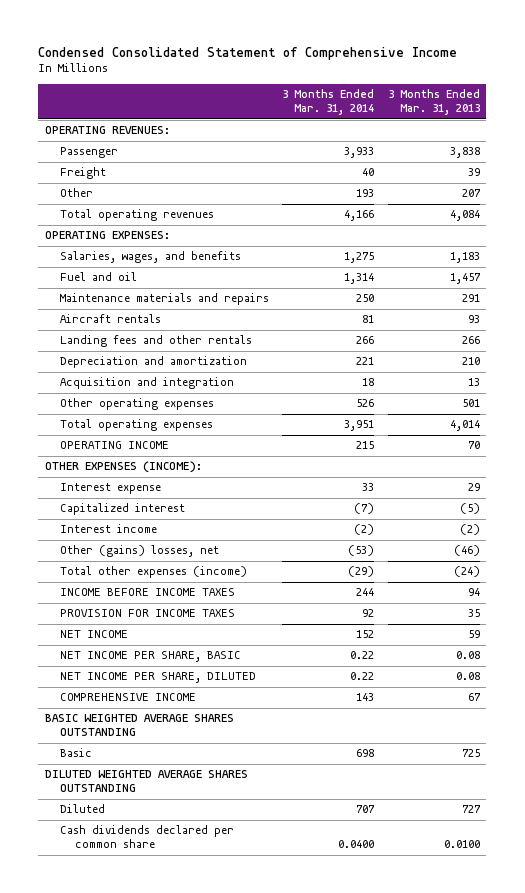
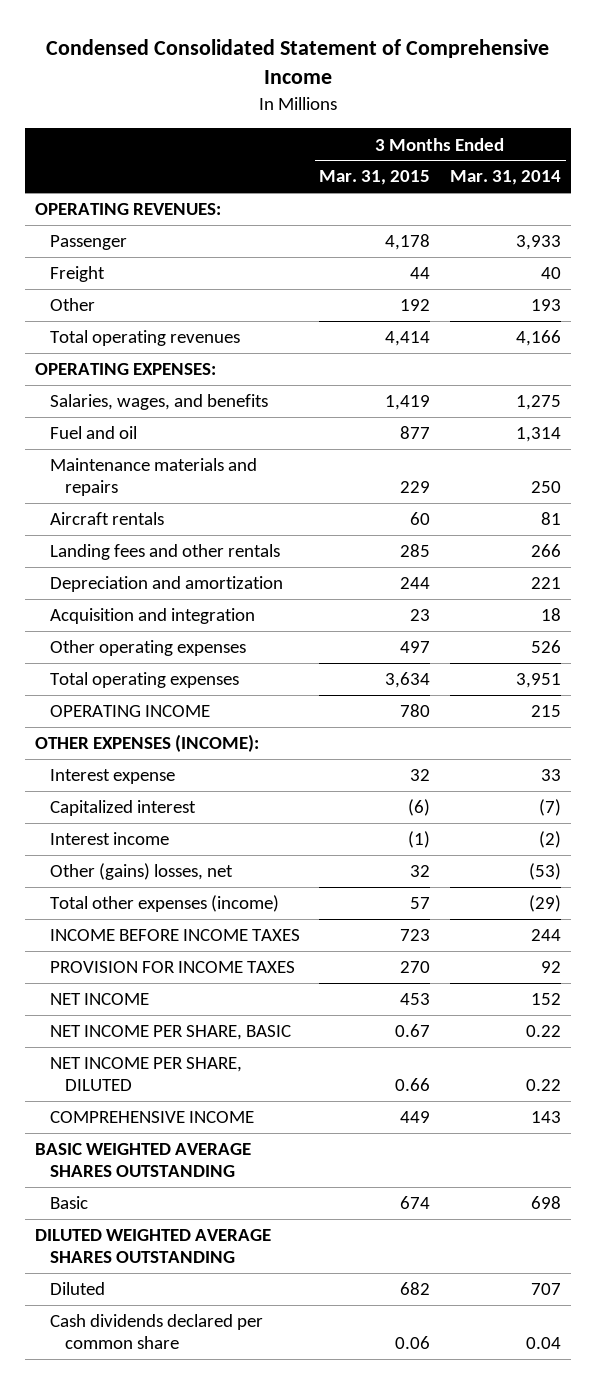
[387,89,480,116] 3 Months Ended Mar. 31, 2013 -> none
none -> [319,170,431,186] Mar. 31, 2015
[338,840,375,849] 0.0400 -> [525,1337,561,1350] 0.04

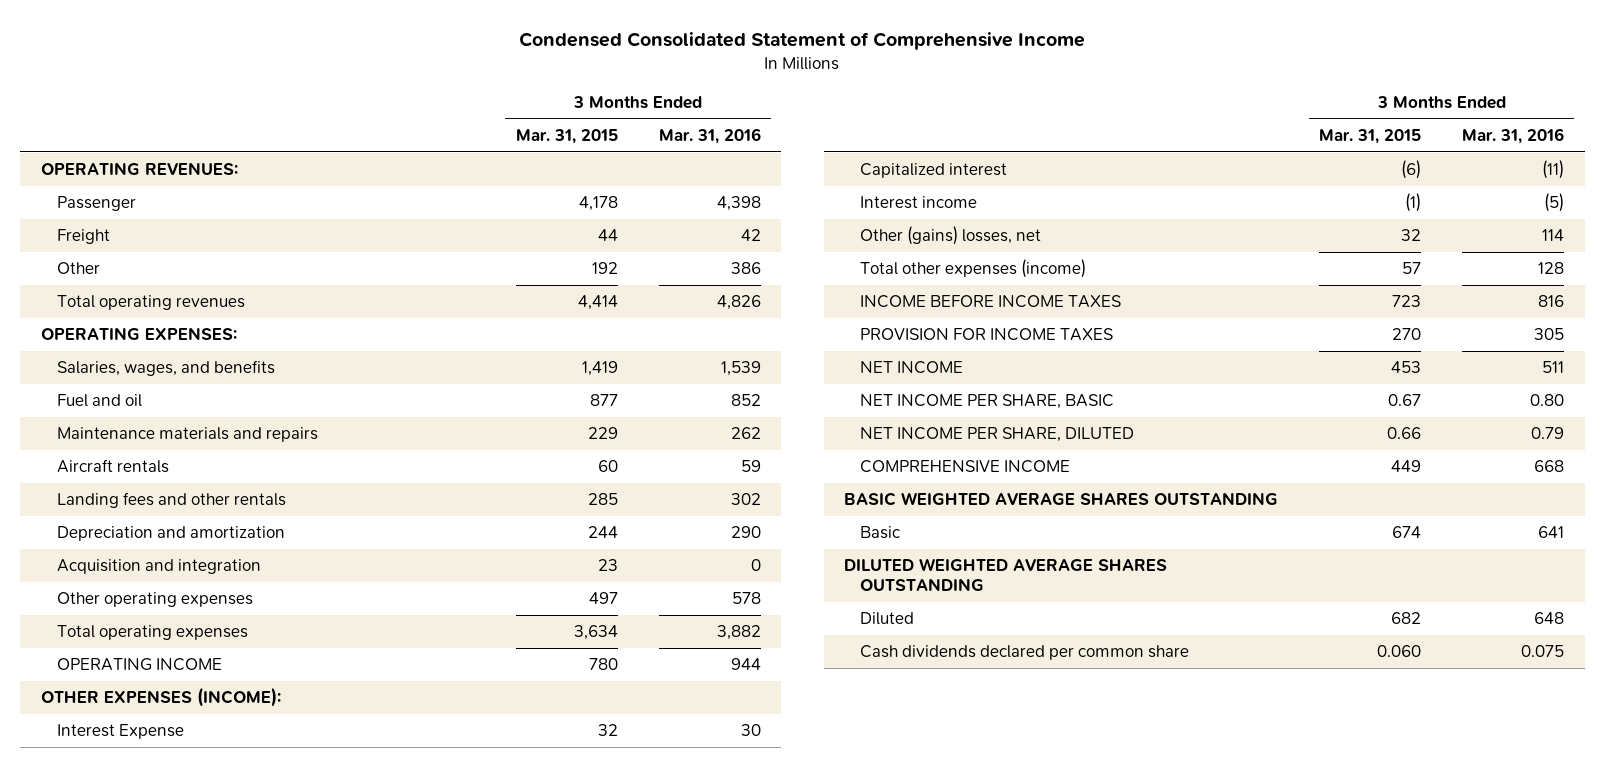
[449,170,561,186] Mar. 31, 2014 -> none
none -> [658,128,761,145] Mar. 31, 2016
[49,769,175,785] Interest expense -> [56,724,184,740] Interest Expense
[395,1336,431,1350] 0.06 -> [1377,645,1422,658] 0.060

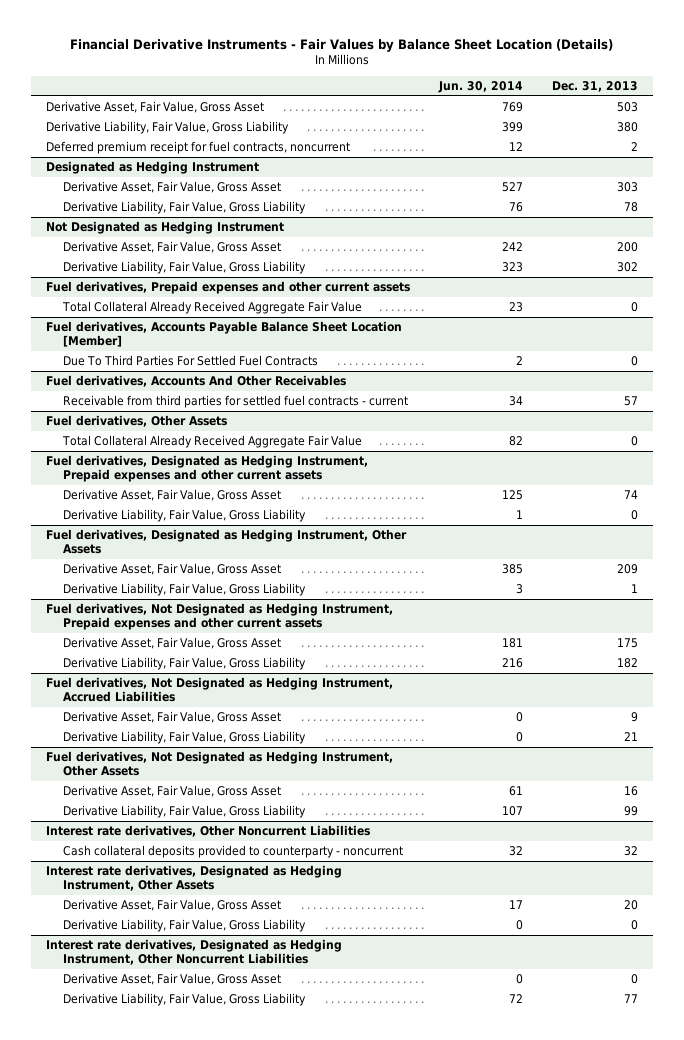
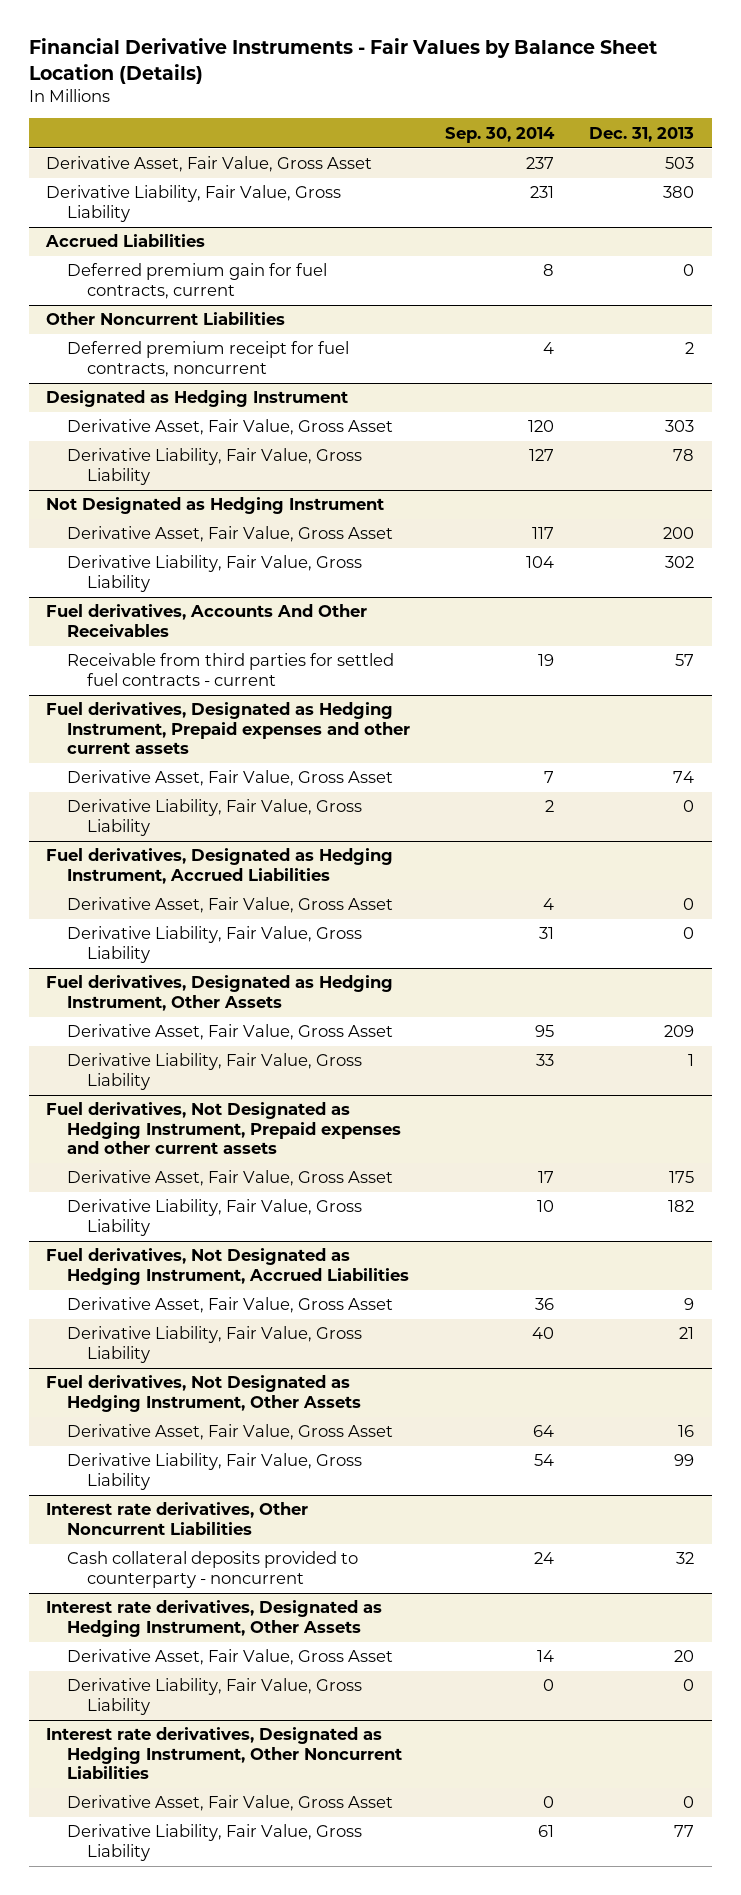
[437,80,523,93] Jun. 30, 2014 -> none
none -> [445,126,556,143] Sep. 30, 2014
none -> [45,234,206,248] Accrued Liabilities
none -> [66,263,327,299] Deferred premium gain for fuel contracts, current
none -> [46,312,286,326] Other Noncurrent Liabilities
[45,281,410,295] Fuel derivatives, Prepaid expenses and other current assets -> none
[61,301,362,315] Total Collateral Already Received Aggregate Fair Value -> none
[45,321,402,348] Fuel derivatives, Accounts Payable Balance Sheet Location [Member] -> none
[62,355,318,367] Due To Third Parties For Settled Fuel Contracts -> none
[45,415,227,428] Fuel derivatives, Other Assets -> none
[61,435,362,449] Total Collateral Already Received Aggregate Fair Value -> none
none -> [46,848,394,884] Fuel derivatives, Designated as Hedging Instrument, Accrued Liabilities
none -> [66,897,393,914] Derivative Asset, Fair Value, Gross Asset
none -> [66,926,362,963] Derivative Liability, Fair Value, Gross Liability

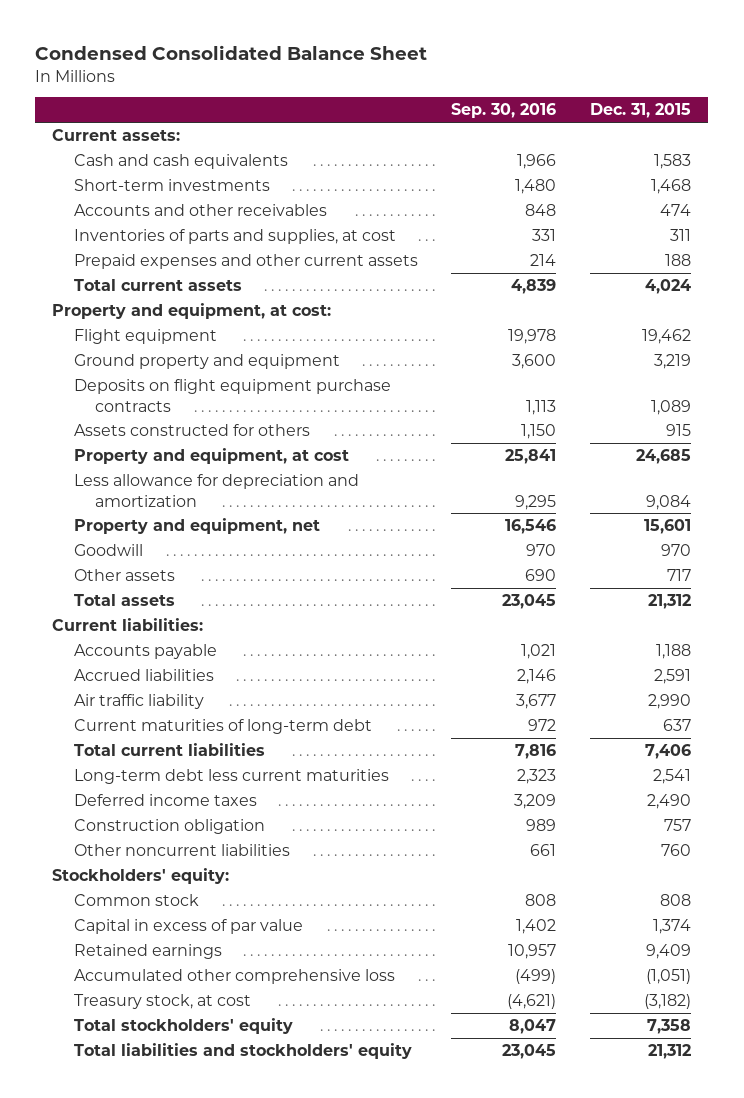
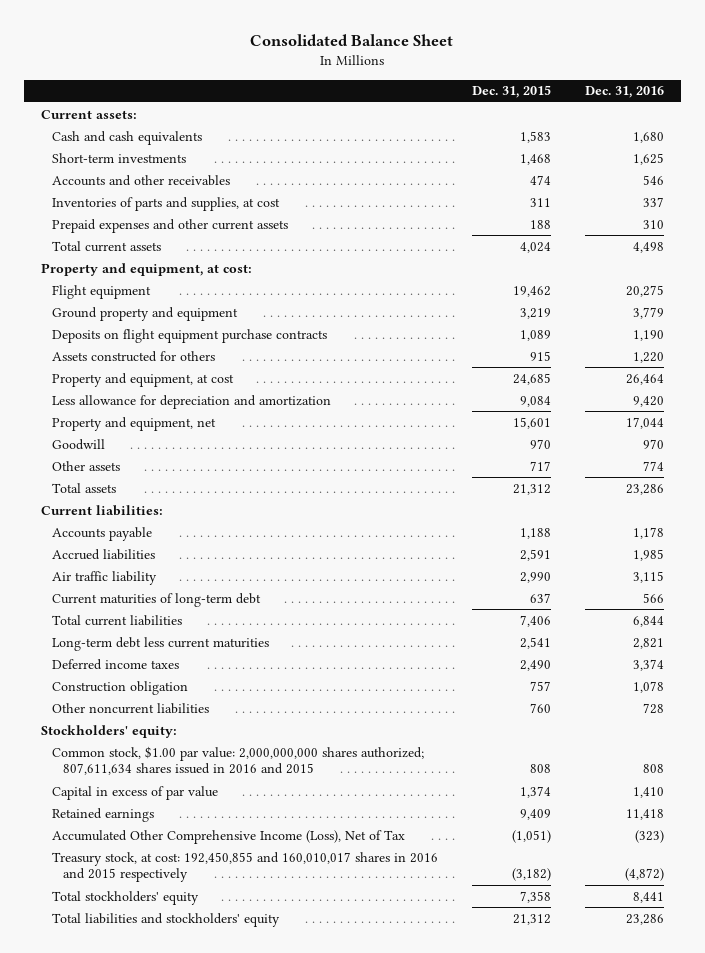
[35,45,428,61] Condensed Consolidated Balance Sheet -> [250,34,454,47] Consolidated Balance Sheet
[451,103,557,119] Sep. 30, 2016 -> none
none -> [584,86,664,99] Dec. 31, 2016
[73,893,199,906] Common stock -> [52,745,425,776] Common stock, $1.00 par value: 2,000,000,000 shares authorized; 807,611,634 shares issued in 2016 and 2015
[73,968,395,984] Accumulated other comprehensive loss -> [52,829,406,844] Accumulated Other Comprehensive Income (Loss), Net of Tax
[73,993,251,1009] Treasury stock, at cost -> [52,851,439,883] Treasury stock, at cost: 192,450,855 and 160,010,017 shares in 2016 and 2015 respectively

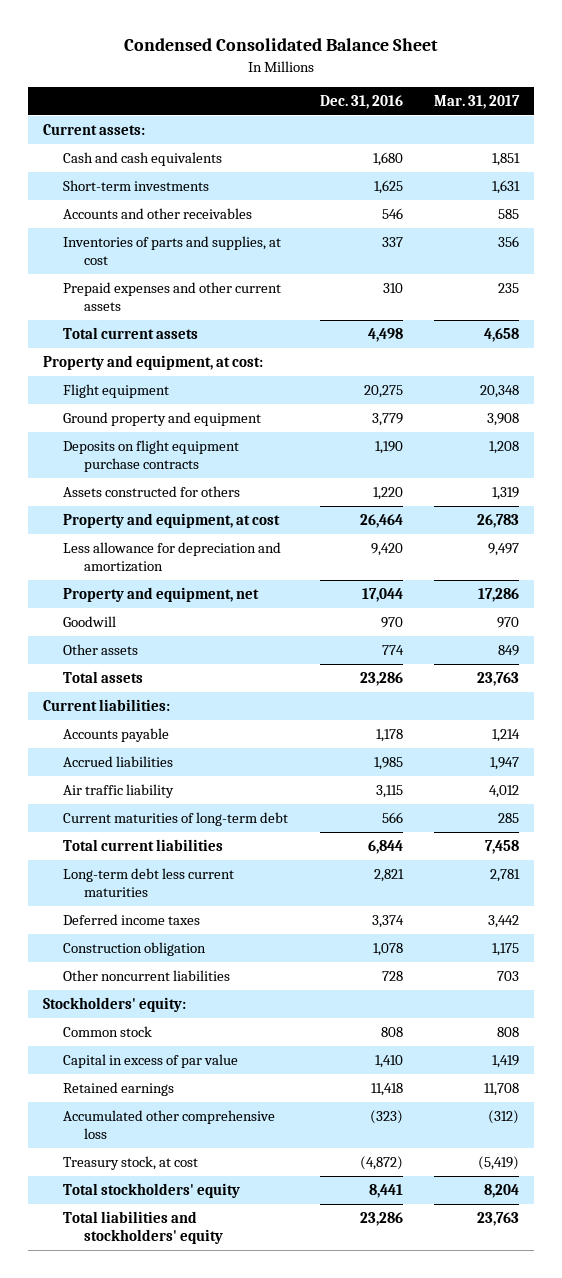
[250,34,454,47] Consolidated Balance Sheet -> [124,38,439,52] Condensed Consolidated Balance Sheet
[471,85,551,99] Dec. 31, 2015 -> none
none -> [433,95,520,110] Mar. 31, 2017
[52,745,425,776] Common stock, $1.00 par value: 2,000,000,000 shares authorized; 807,611,634 shares issued in 2016 and 2015 -> [63,1026,153,1038] Common stock
[52,829,406,844] Accumulated Other Comprehensive Income (Loss), Net of Tax -> [63,1110,276,1140] Accumulated other comprehensive loss
[52,851,439,883] Treasury stock, at cost: 192,450,855 and 160,010,017 shares in 2016 and 2015 respectively -> [63,1156,199,1171] Treasury stock, at cost

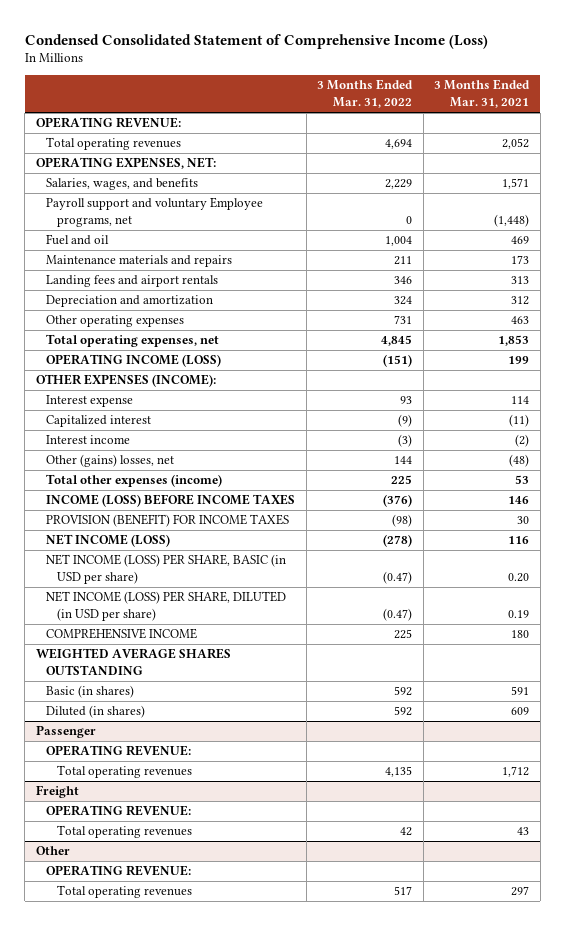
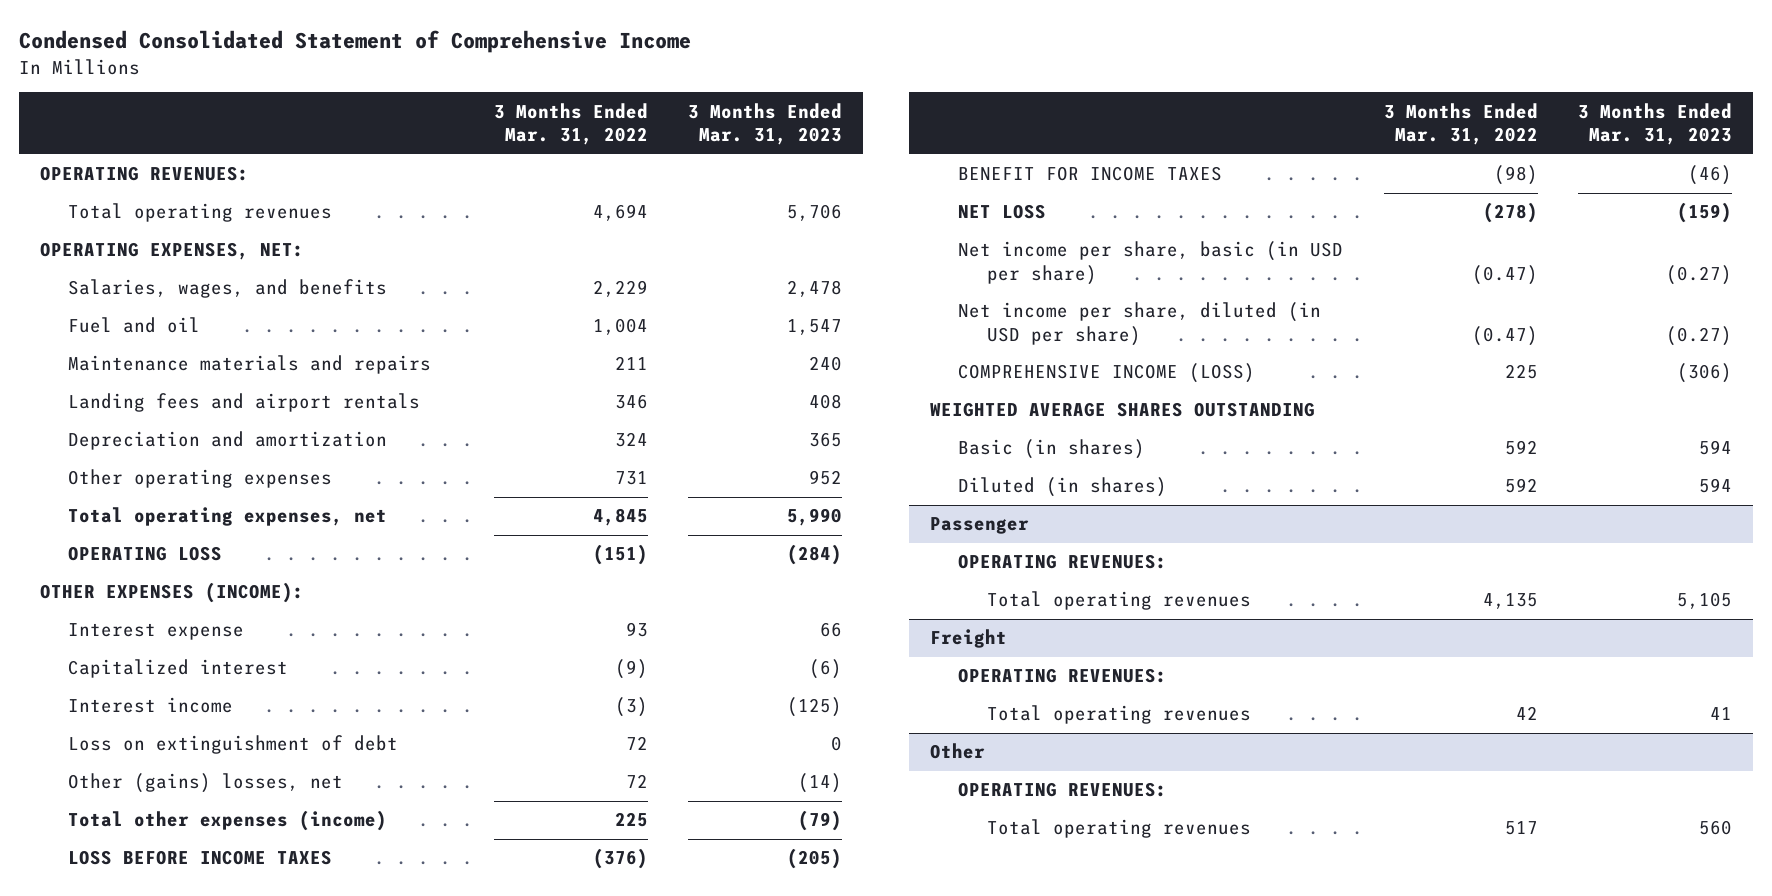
[24,33,488,49] Condensed Consolidated Statement of Comprehensive Income (Loss) -> [19,30,692,54] Condensed Consolidated Statement of Comprehensive Income
[434,79,531,109] 3 Months Ended Mar. 31, 2021 -> none
none -> [688,102,843,146] 3 Months Ended Mar. 31, 2023
[35,117,181,129] OPERATING REVENUE: -> [39,166,249,182] OPERATING REVENUES:
[46,197,264,228] Payroll support and voluntary Employee programs, net -> none
[46,354,222,368] OPERATING INCOME (LOSS) -> [68,546,223,562] OPERATING LOSS
none -> [68,735,399,755] Loss on extinguishment of debt
[394,456,413,465] 144 -> [625,774,648,789] 72
[46,494,296,508] INCOME (LOSS) BEFORE INCOME TAXES -> [68,850,333,866] LOSS BEFORE INCOME TAXES
[46,514,290,528] PROVISION (BENEFIT) FOR INCOME TAXES -> [958,166,1223,182] BENEFIT FOR INCOME TAXES
[46,534,171,548] NET INCOME (LOSS) -> [958,204,1047,220] NET LOSS
[46,554,287,585] NET INCOME (LOSS) PER SHARE, BASIC (in USD per share) -> [958,241,1344,285] Net income per share, basic (in USD per share)
[46,591,287,622] NET INCOME (LOSS) PER SHARE, DILUTED (in USD per share) -> [958,302,1322,346] Net income per share, diluted (in USD per share)
[46,628,198,640] COMPREHENSIVE INCOME -> [958,363,1256,384] COMPREHENSIVE INCOME (LOSS)
[46,745,192,757] OPERATING REVENUE: -> [958,554,1168,570] OPERATING REVENUES:
[46,805,192,817] OPERATING REVENUE: -> [958,668,1168,684] OPERATING REVENUES:
[46,865,192,877] OPERATING REVENUE: -> [958,782,1168,798] OPERATING REVENUES:

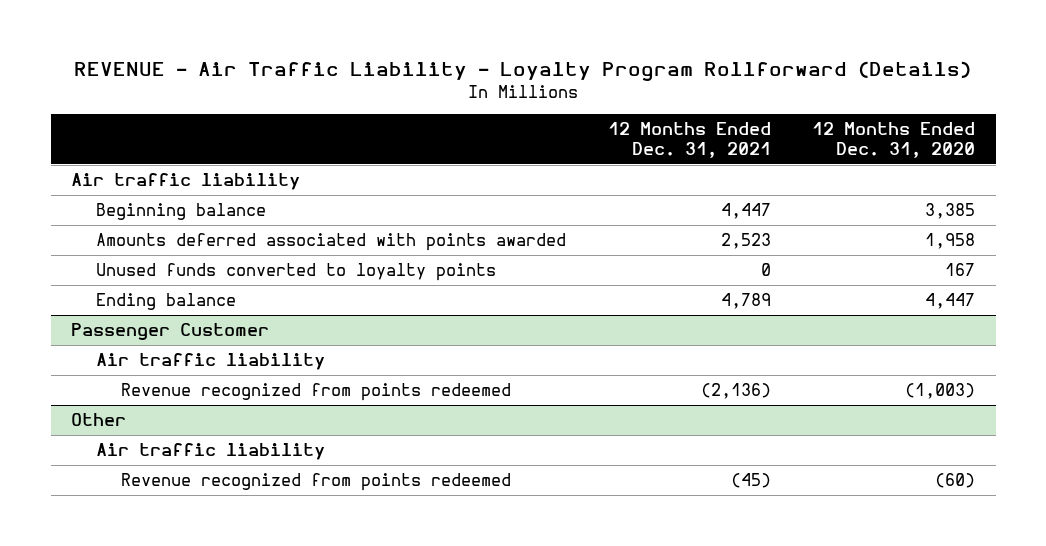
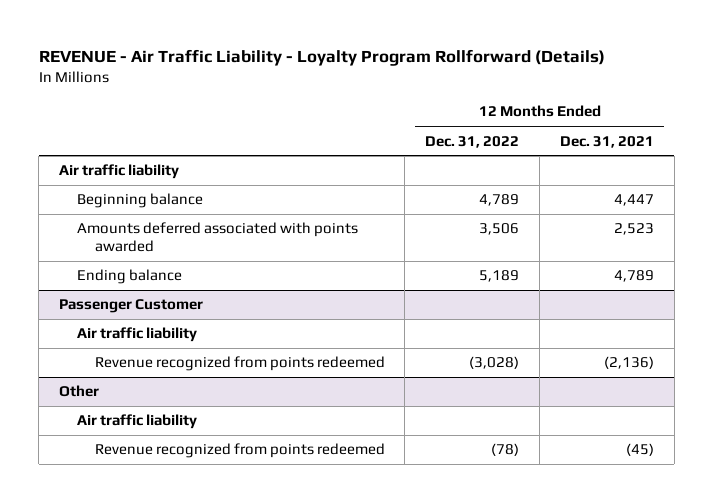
[812,122,976,159] 12 Months Ended Dec. 31, 2020 -> none
none -> [425,135,520,148] Dec. 31, 2022
[96,263,497,282] Unused funds converted to loyalty points -> none

